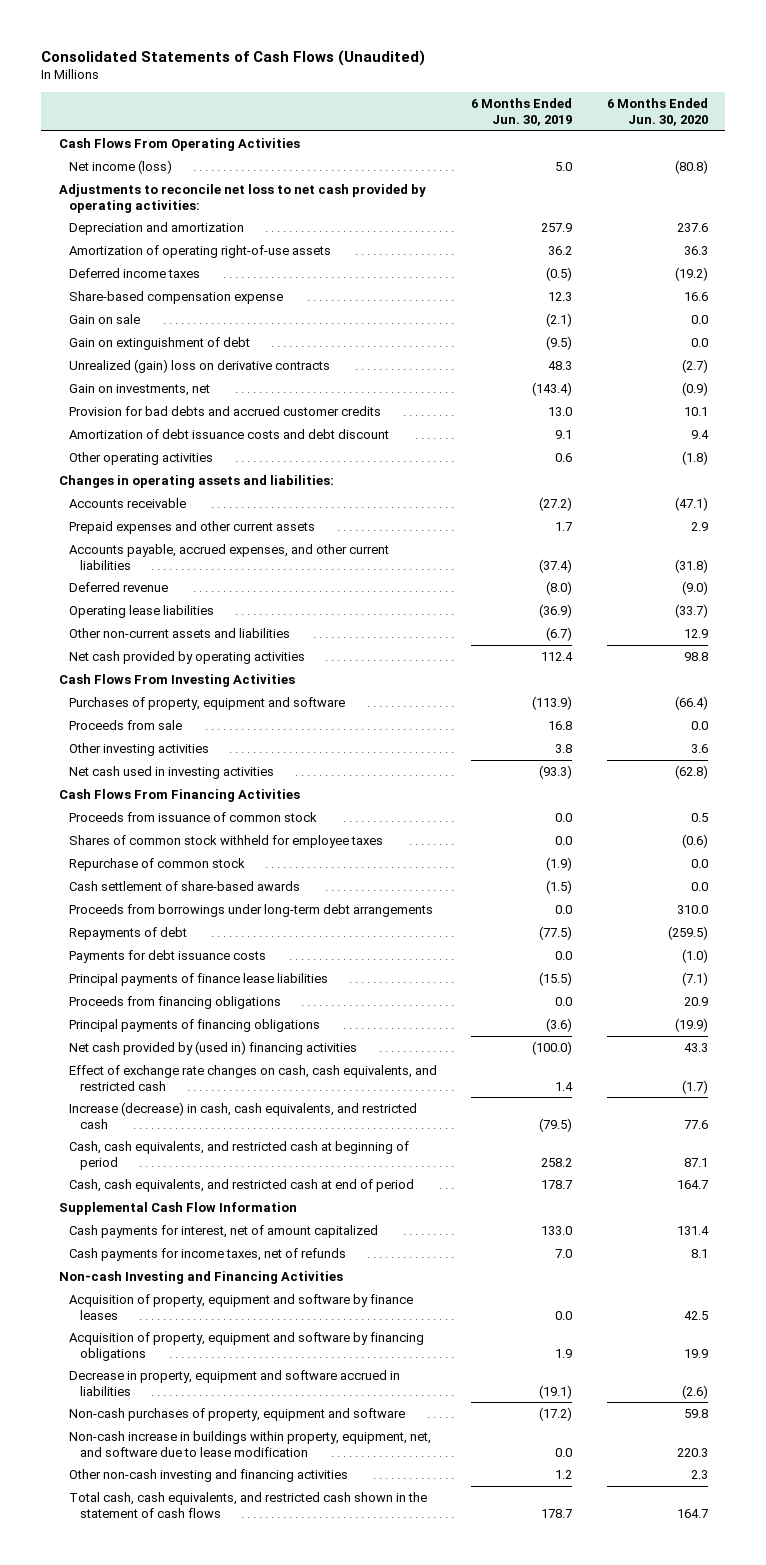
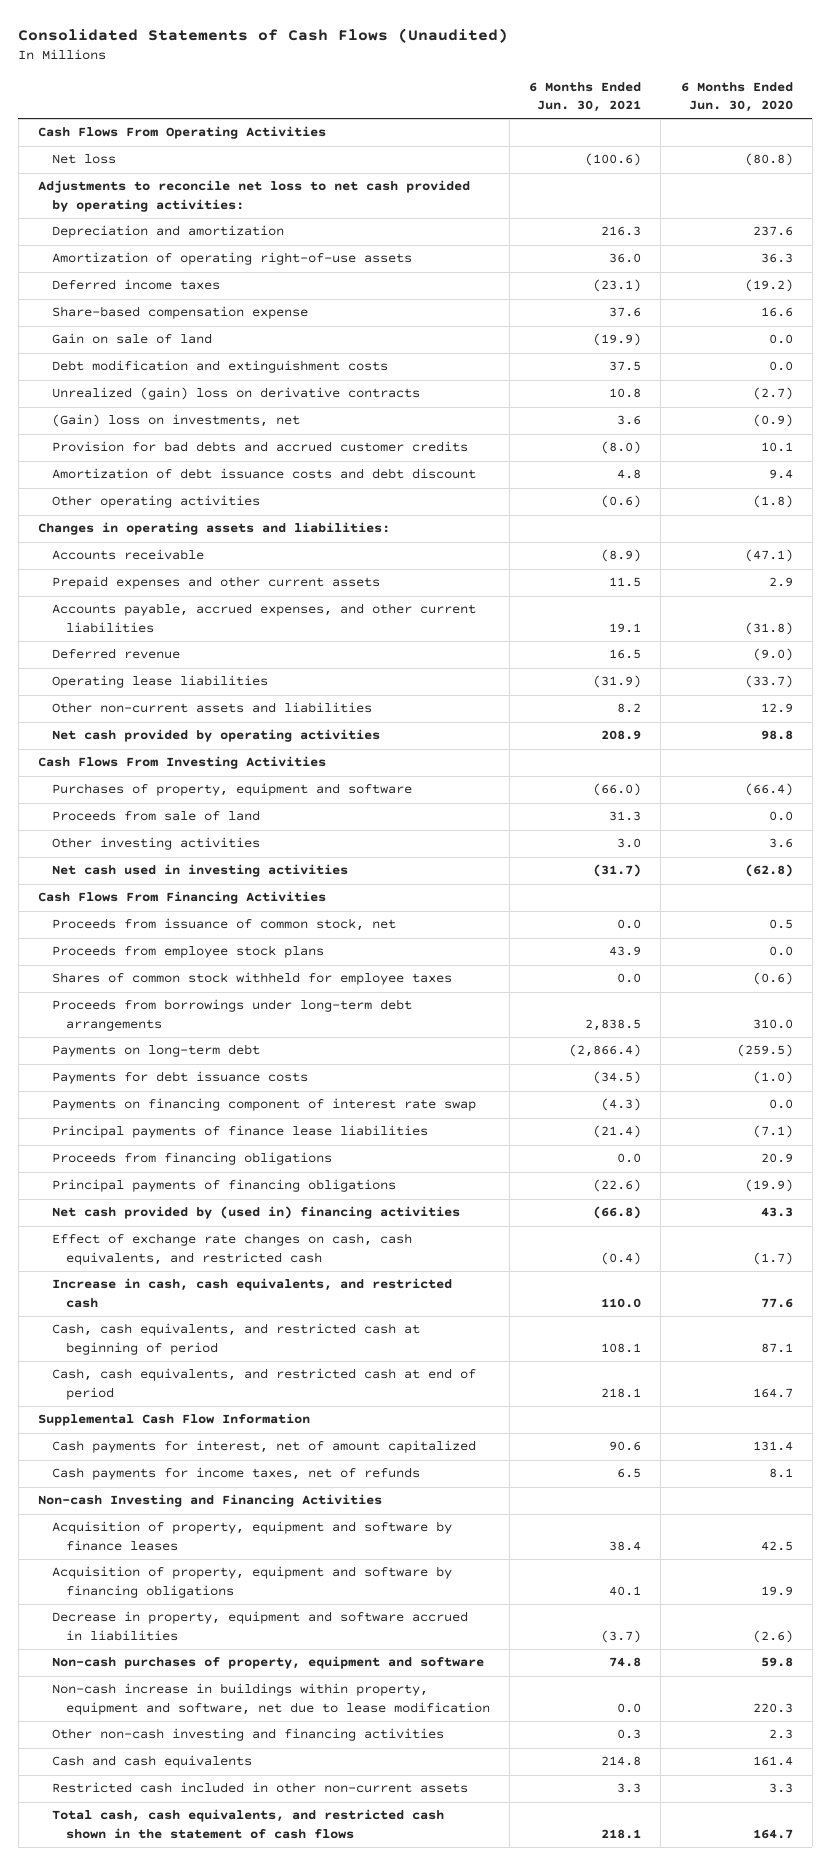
[471,98,573,126] 6 Months Ended Jun. 30, 2019 -> none
none -> [529,82,642,113] 6 Months Ended Jun. 30, 2021
[69,160,173,175] Net income (loss) -> [51,154,116,165] Net loss
[69,314,141,325] Gain on sale -> [51,333,212,345] Gain on sale of land
[69,337,251,351] Gain on extinguishment of debt -> [51,360,388,374] Debt modification and extinguishment costs
[69,384,211,397] Gain on investments, net -> [51,414,300,428] (Gain) loss on investments, net
[69,720,183,731] Proceeds from sale -> [51,810,260,822] Proceeds from sale of land
[69,812,318,823] Proceeds from issuance of common stock -> [51,918,396,932] Proceeds from issuance of common stock, net
none -> [51,945,324,959] Proceeds from employee stock plans
[69,858,246,872] Repurchase of common stock -> none
[69,881,301,892] Cash settlement of share-based awards -> none
[69,927,188,941] Repayments of debt -> [51,1044,260,1058] Payments on long-term debt
none -> [51,1098,476,1112] Payments on financing component of interest rate swap
[69,1102,418,1129] Increase (decrease) in cash, cash equivalents, and restricted cash -> [51,1278,452,1308] Increase in cash, cash equivalents, and restricted cash
[69,1431,432,1457] Non-cash increase in buildings within property, equipment, net, and software due to lease modification -> [51,1683,490,1715] Non-cash increase in buildings within property, equipment and software, net due to lease modification
none -> [51,1755,252,1769] Cash and cash equivalents
none -> [51,1782,468,1794] Restricted cash included in other non-current assets

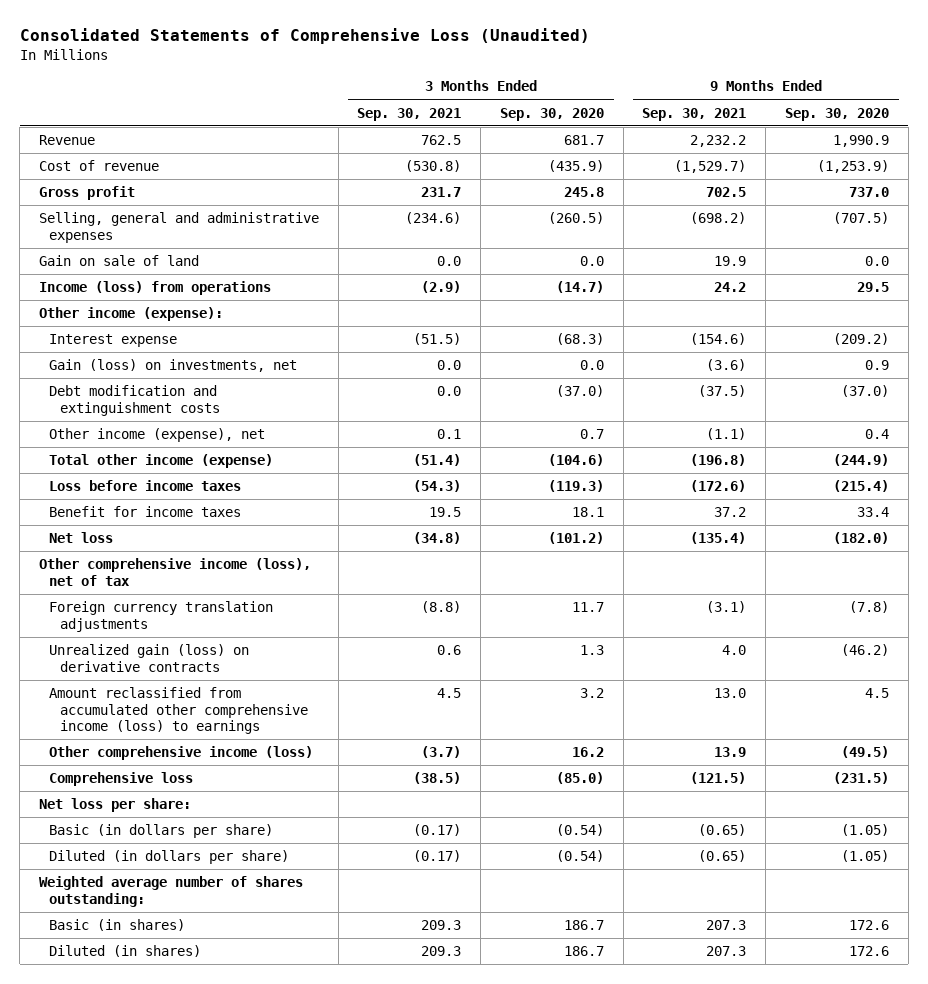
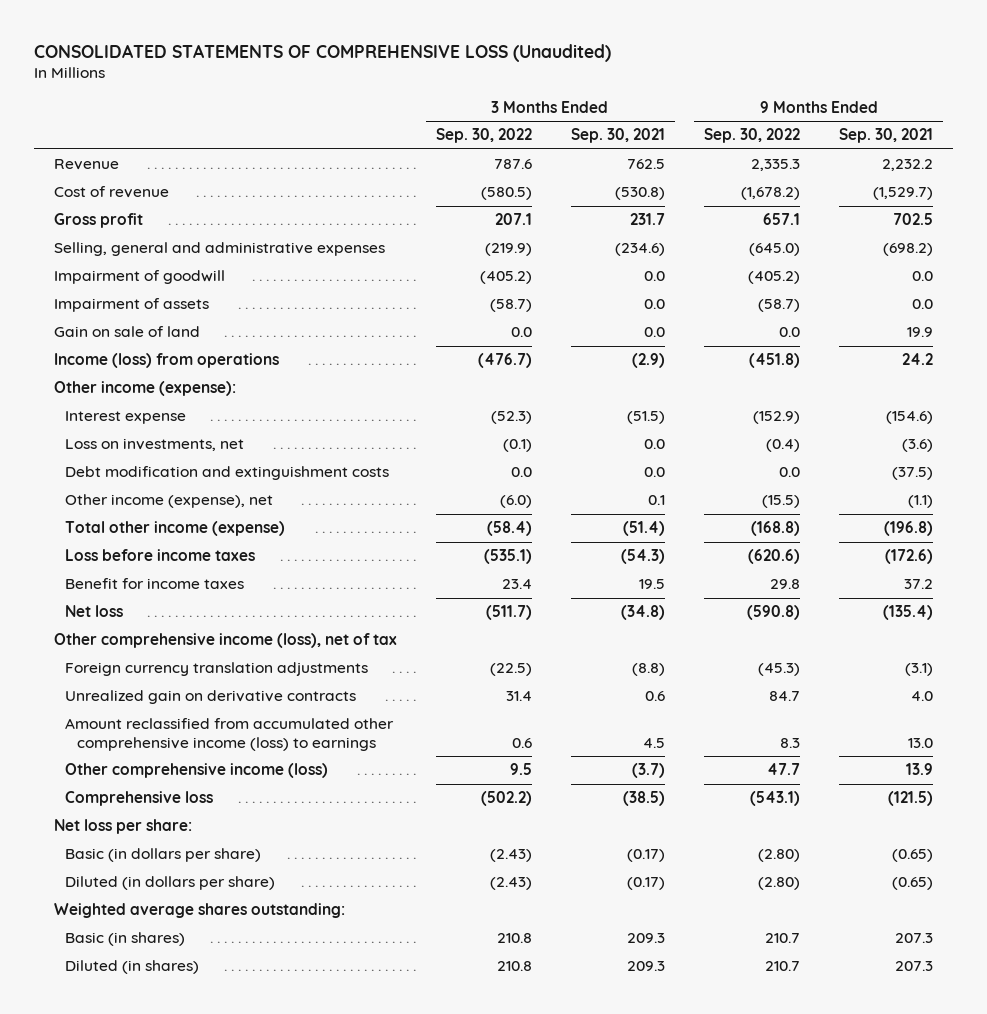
[19,27,590,44] Consolidated Statements of Comprehensive Loss (Unaudited) -> [33,43,611,62] CONSOLIDATED STATEMENTS OF COMPREHENSIVE LOSS (Unaudited)
[499,107,604,121] Sep. 30, 2020 -> none
[784,107,889,121] Sep. 30, 2020 -> none
none -> [435,128,532,144] Sep. 30, 2022
none -> [704,128,801,144] Sep. 30, 2022
none -> [53,270,225,285] Impairment of goodwill
none -> [53,298,209,313] Impairment of assets
[49,359,298,373] Gain (loss) on investments, net -> [65,438,245,452] Loss on investments, net
[49,644,250,672] Unrealized gain (loss) on derivative contracts -> [65,690,357,705] Unrealized gain on derivative contracts
[38,876,303,907] Weighted average number of shares outstanding: -> [53,903,345,919] Weighted average shares outstanding:

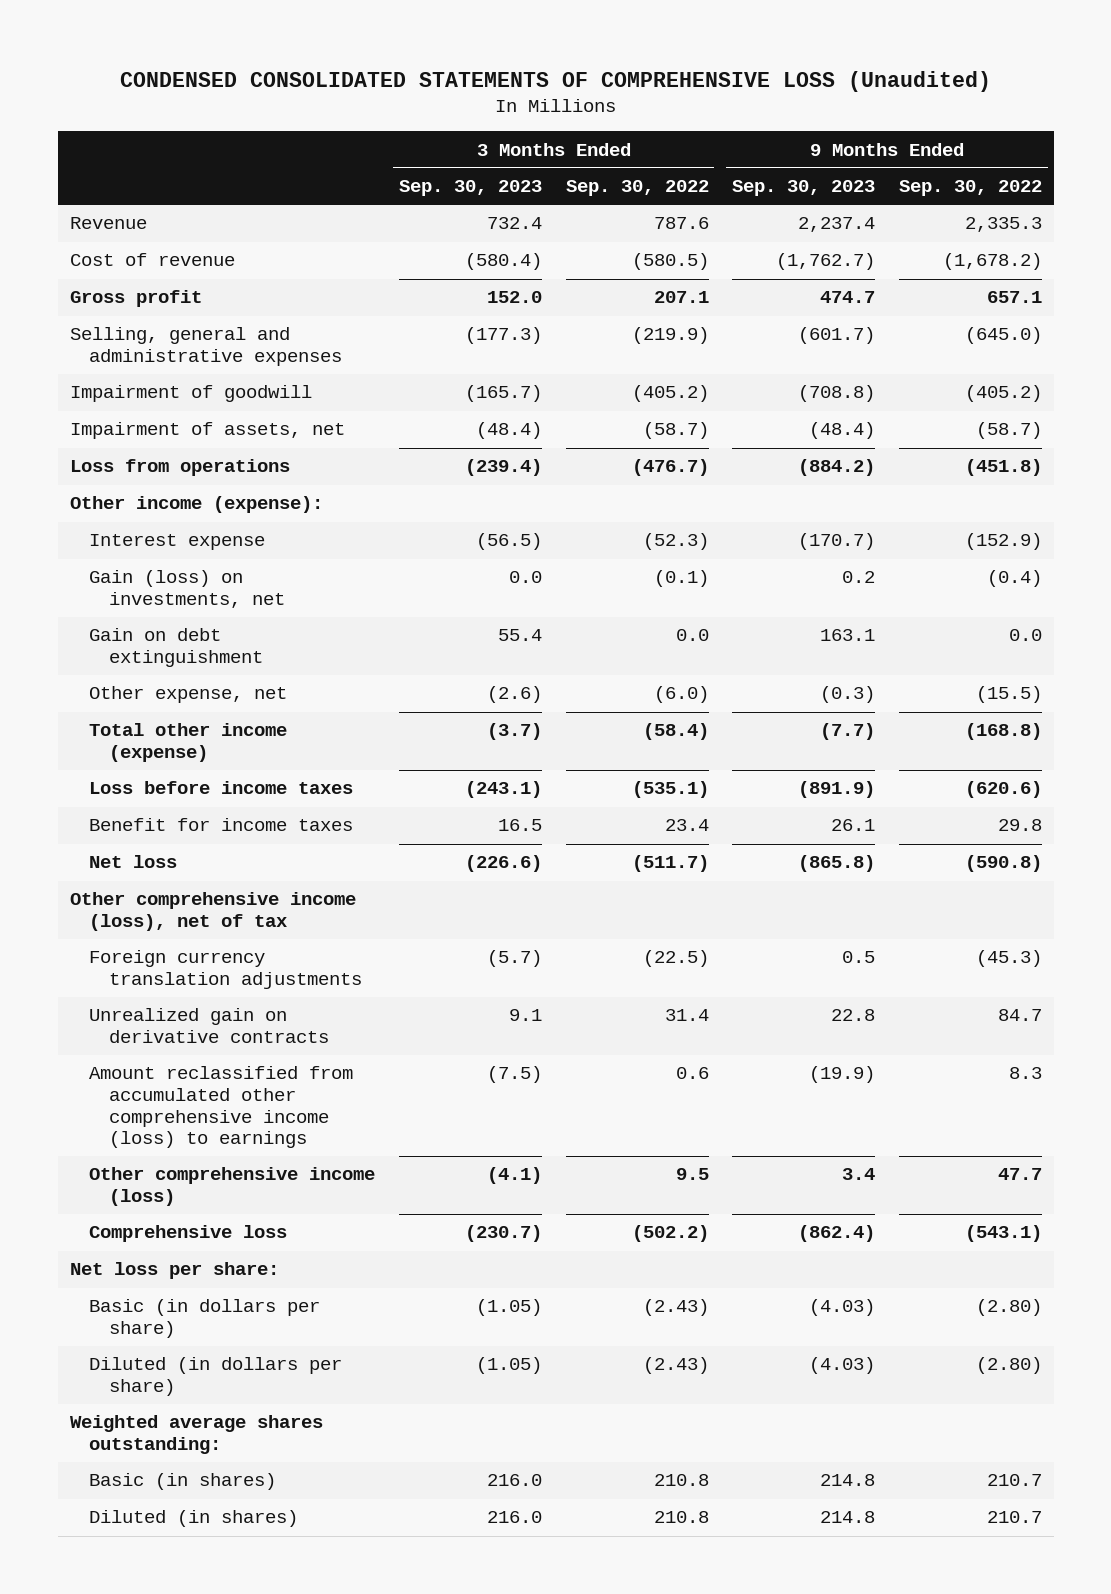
[33,43,611,62] CONSOLIDATED STATEMENTS OF COMPREHENSIVE LOSS (Unaudited) -> [119,71,991,93] CONDENSED CONSOLIDATED STATEMENTS OF COMPREHENSIVE LOSS (Unaudited)
[570,128,665,144] Sep. 30, 2021 -> none
[839,128,934,144] Sep. 30, 2021 -> none
none -> [399,180,543,197] Sep. 30, 2023
none -> [732,180,876,197] Sep. 30, 2023
[53,326,200,338] Gain on sale of land -> none
[53,298,209,313] Impairment of assets -> [69,422,345,440] Impairment of assets, net
[53,353,279,369] Income (loss) from operations -> [69,459,290,477] Loss from operations
[65,438,245,452] Loss on investments, net -> [89,570,286,609] Gain (loss) on investments, net
[65,466,390,481] Debt modification and extinguishment costs -> [89,628,264,668] Gain on debt extinguishment
[65,494,274,509] Other income (expense), net -> [89,686,288,704] Other expense, net

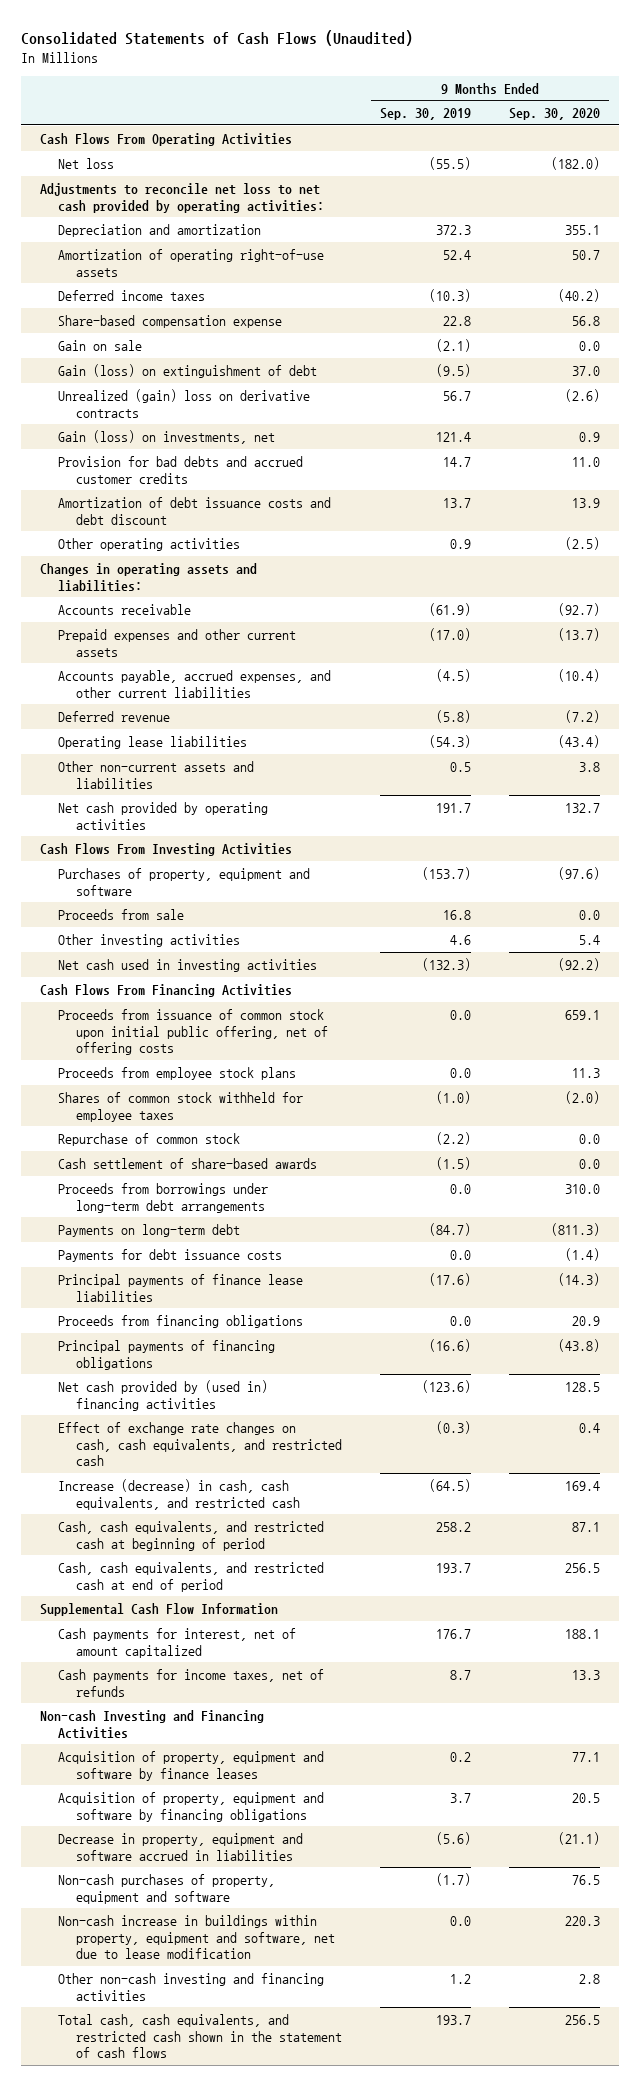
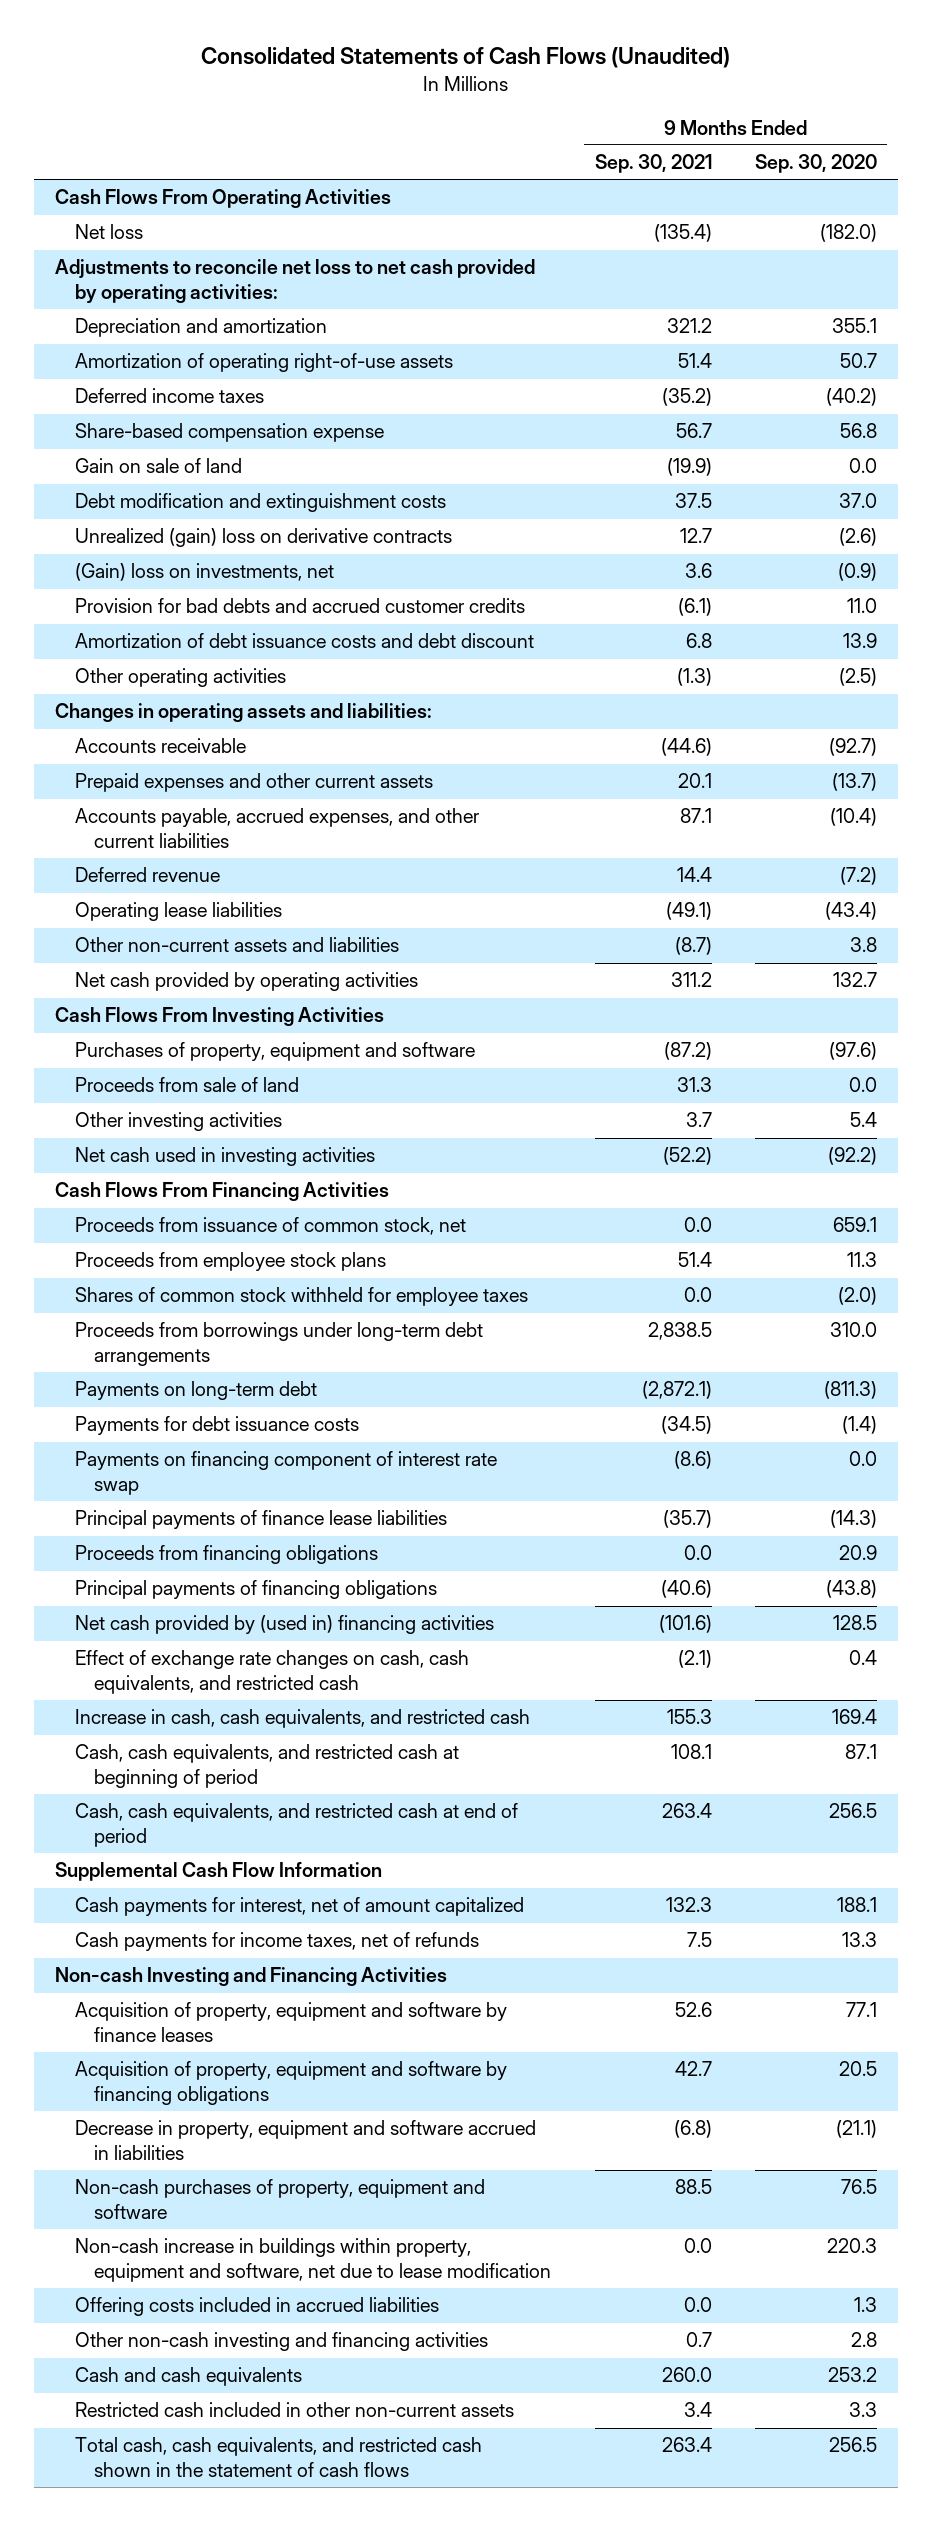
[380,108,472,121] Sep. 30, 2019 -> none
none -> [594,154,712,174] Sep. 30, 2021
[57,339,142,351] Gain on sale -> [74,458,242,474] Gain on sale of land
[57,363,317,378] Gain (loss) on extinguishment of debt -> [74,493,446,513] Debt modification and extinguishment costs
[57,429,275,444] Gain (loss) on investments, net -> [74,563,334,582] (Gain) loss on investments, net
[578,431,600,442] 0.9 -> [837,563,877,582] (0.9)
[57,908,184,920] Proceeds from sale -> [74,1077,299,1093] Proceeds from sale of land
[57,1008,329,1056] Proceeds from issuance of common stock upon initial public offering, net of offering costs -> [74,1217,466,1236] Proceeds from issuance of common stock, net
[57,1132,240,1146] Repurchase of common stock -> none
[57,1157,317,1169] Cash settlement of share-based awards -> none
none -> [74,1451,497,1495] Payments on financing component of interest rate swap
[57,1478,301,1510] Increase (decrease) in cash, cash equivalents, and restricted cash -> [74,1709,530,1729] Increase in cash, cash equivalents, and restricted cash
none -> [74,2297,439,2317] Offering costs included in accrued liabilities
none -> [74,2367,302,2387] Cash and cash equivalents
none -> [74,2402,514,2418] Restricted cash included in other non-current assets

